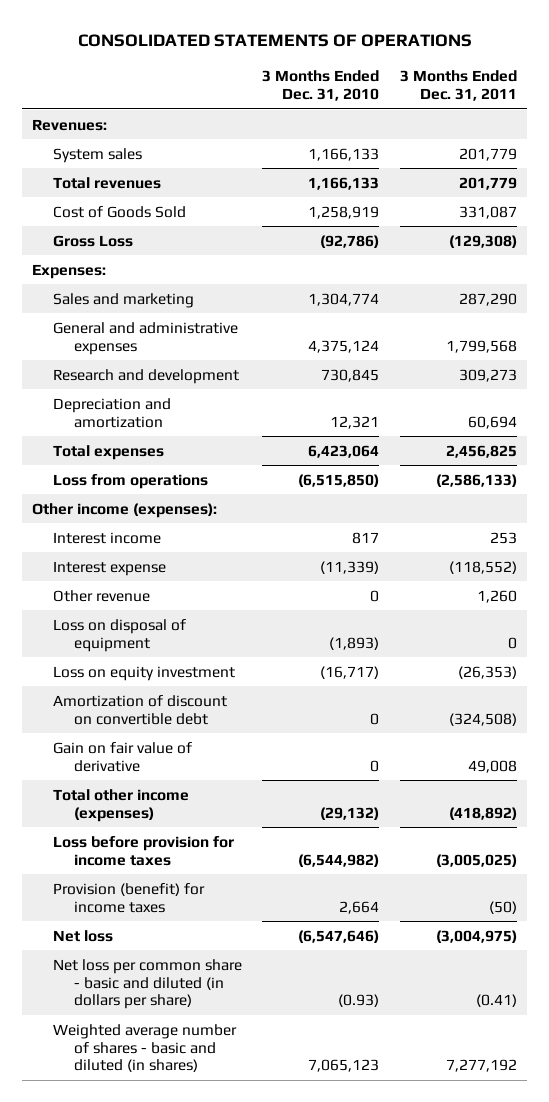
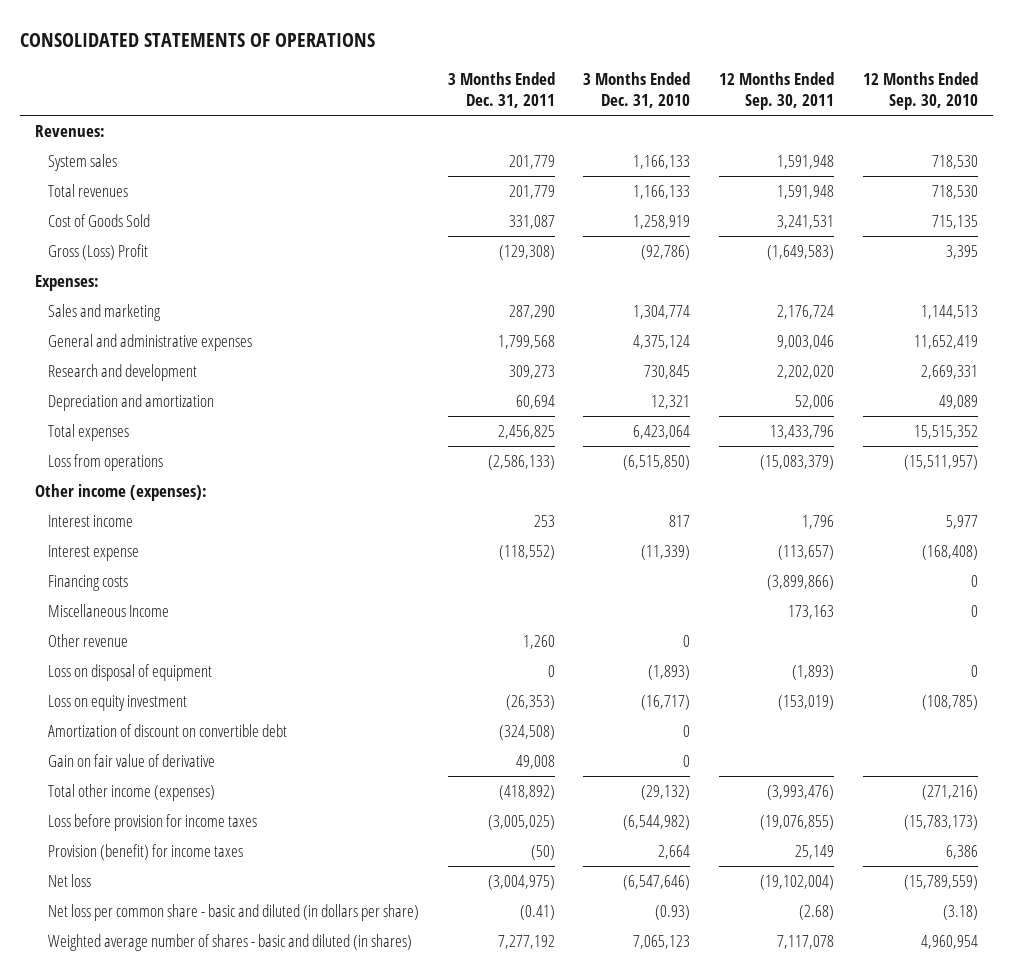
none -> [719,72,835,111] 12 Months Ended Sep. 30, 2011
none -> [863,72,979,111] 12 Months Ended Sep. 30, 2010
[52,234,133,247] Gross Loss -> [47,244,148,261] Gross (Loss) Profit
none -> [47,575,128,592] Financing costs
none -> [47,604,169,618] Miscellaneous Income

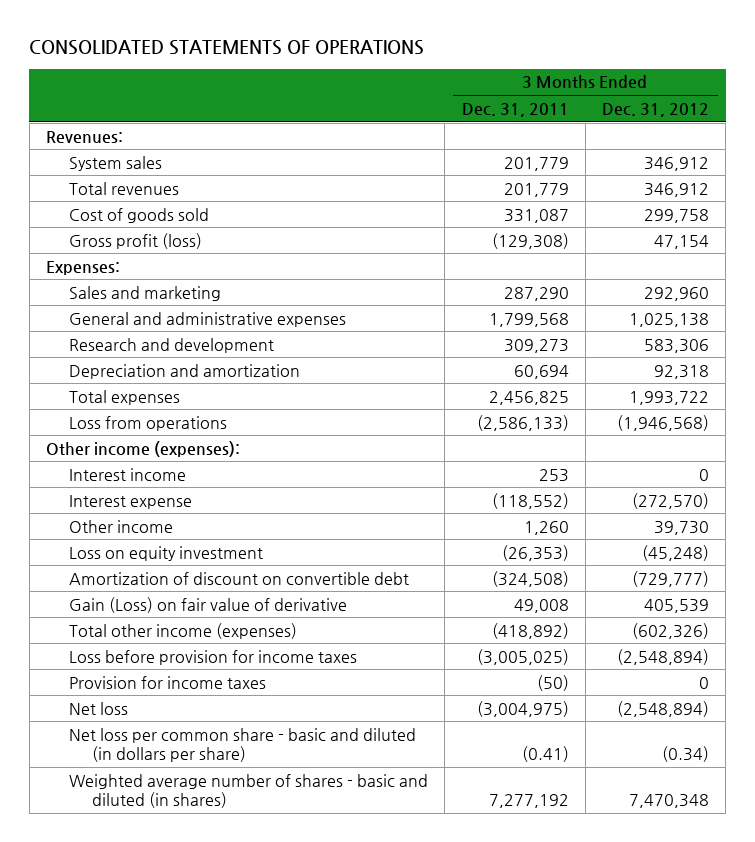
[583,72,691,109] 3 Months Ended Dec. 31, 2010 -> none
[719,72,835,111] 12 Months Ended Sep. 30, 2011 -> none
[863,72,979,111] 12 Months Ended Sep. 30, 2010 -> none
none -> [602,102,710,117] Dec. 31, 2012
[47,214,150,228] Cost of Goods Sold -> [69,207,210,223] Cost of goods sold
[47,244,148,261] Gross (Loss) Profit -> [69,232,203,249] Gross profit (loss)
[47,575,128,592] Financing costs -> none
[47,604,169,618] Miscellaneous Income -> none
[47,664,212,682] Loss on disposal of equipment -> none
[47,634,128,648] Other revenue -> [69,519,174,533] Other income
[47,754,215,768] Gain on fair value of derivative -> [69,596,348,613] Gain (Loss) on fair value of derivative
[47,844,243,861] Provision (benefit) for income taxes -> [69,675,267,689] Provision for income taxes

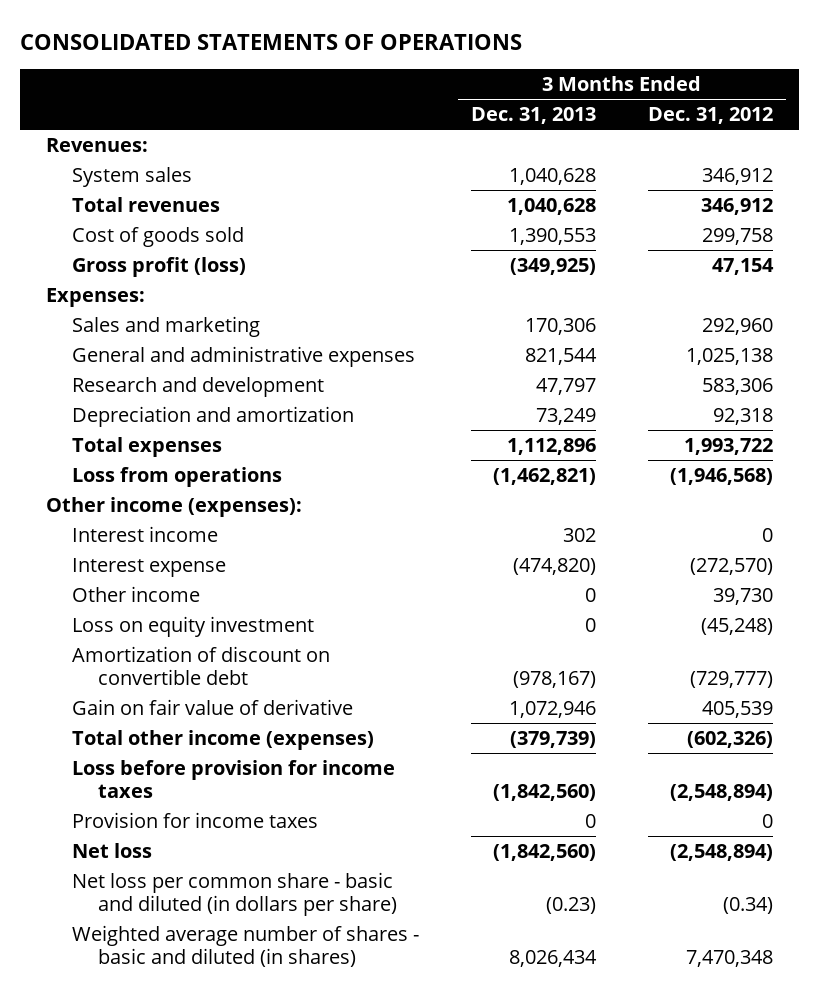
[461,102,569,117] Dec. 31, 2011 -> none
none -> [470,107,596,125] Dec. 31, 2013
[69,596,348,613] Gain (Loss) on fair value of derivative -> [71,699,353,716] Gain on fair value of derivative

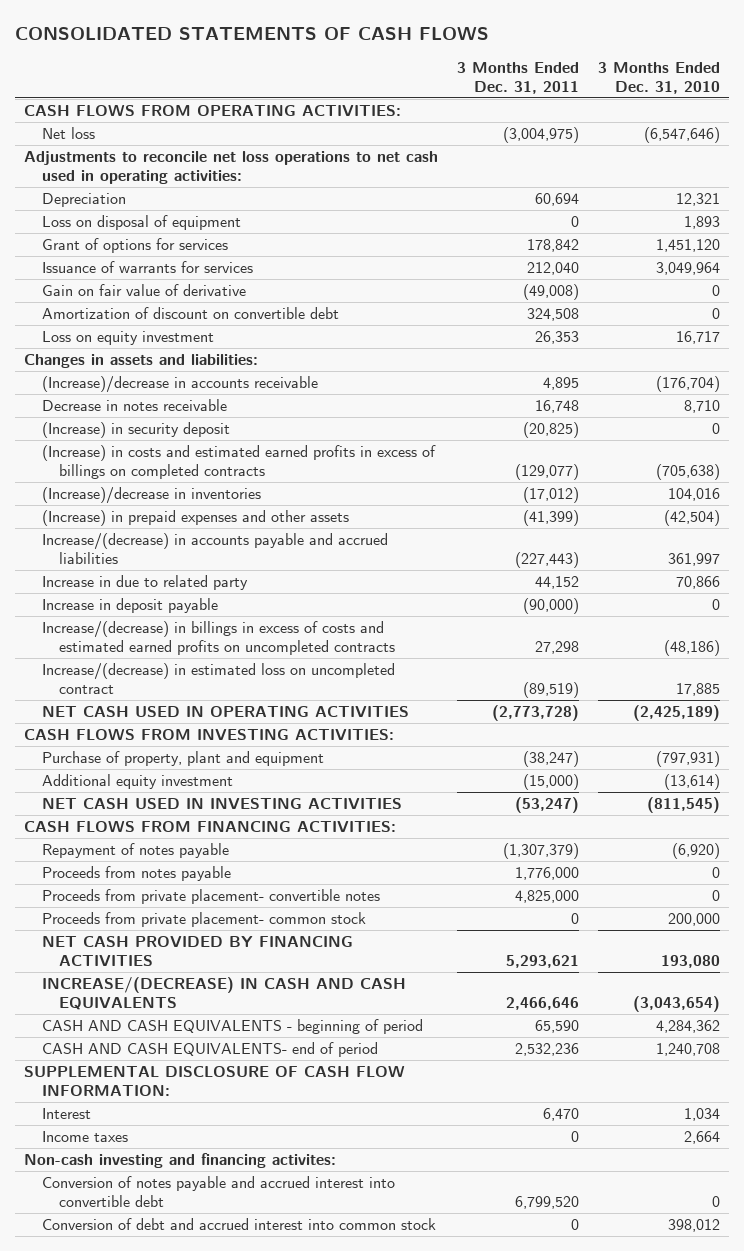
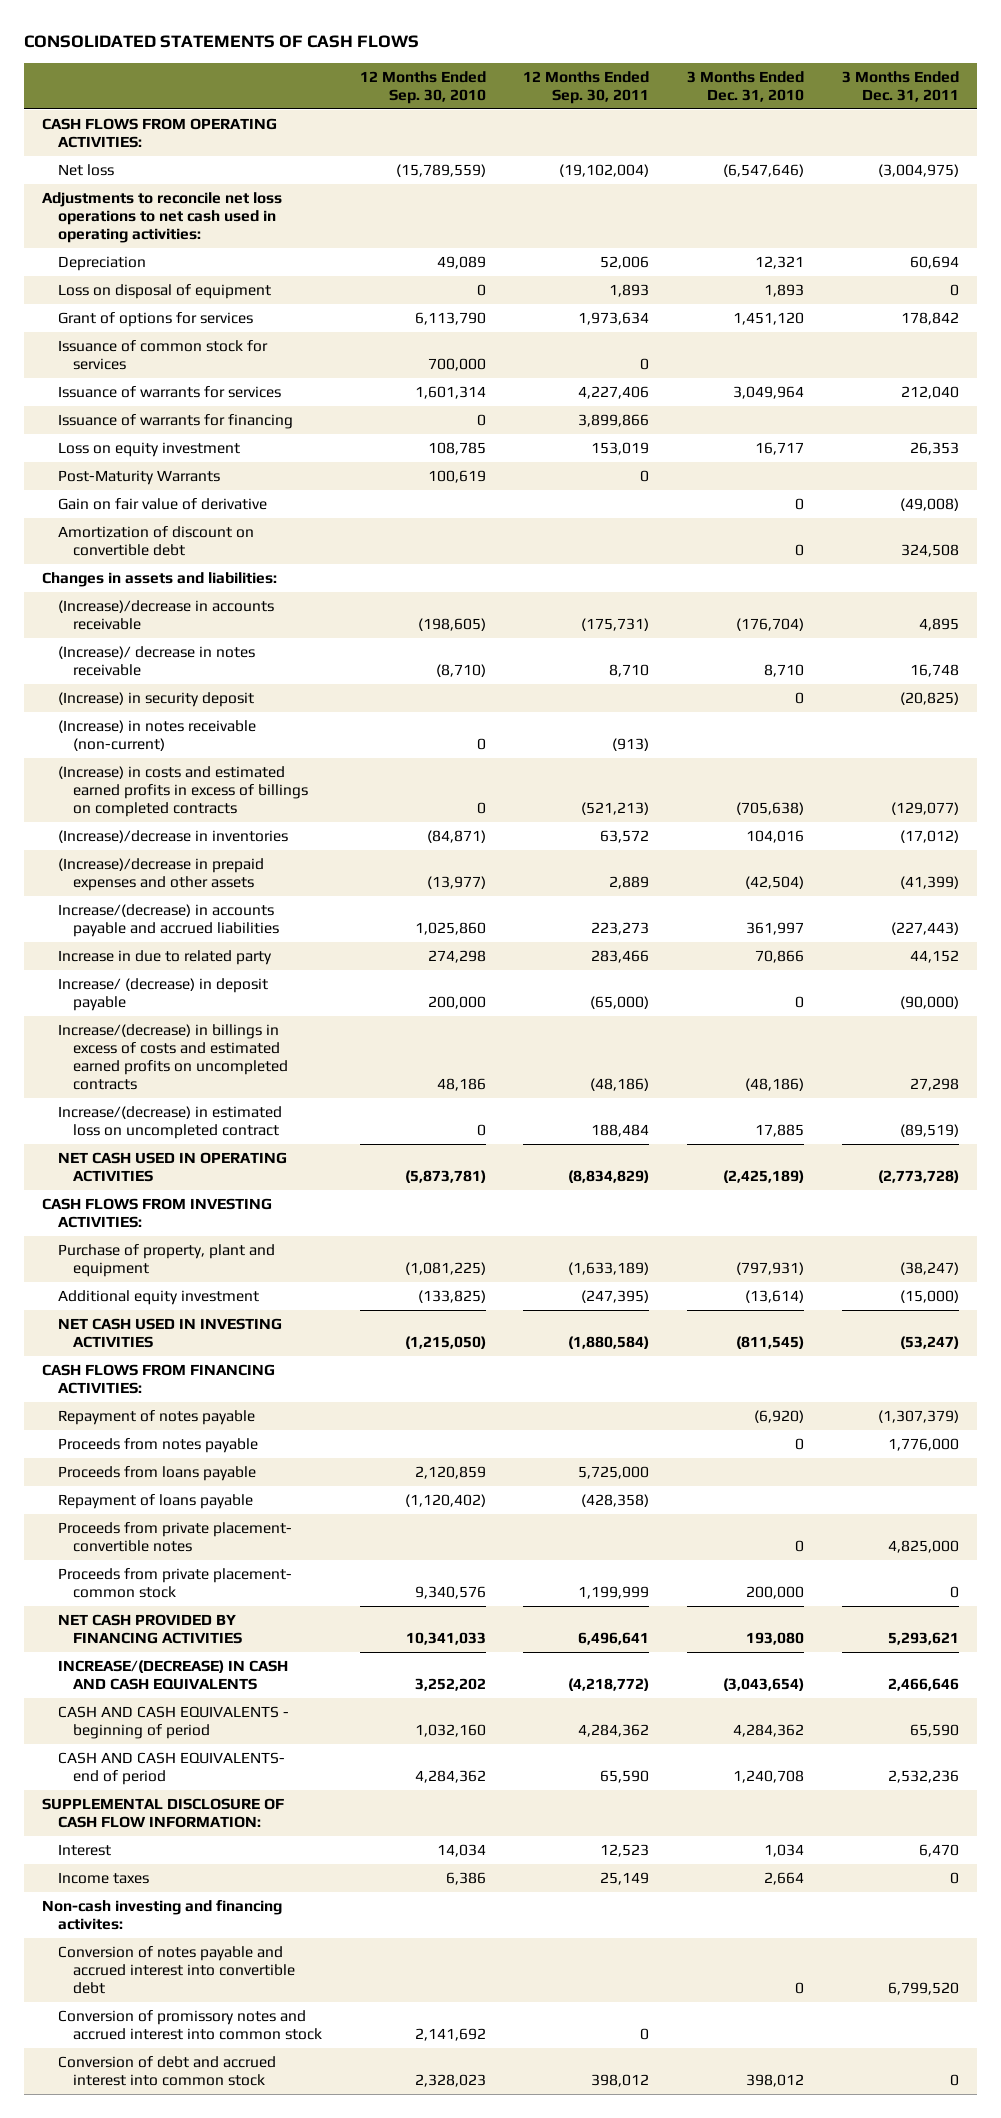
none -> [359,70,486,104] 12 Months Ended Sep. 30, 2010
none -> [523,70,650,104] 12 Months Ended Sep. 30, 2011
none -> [57,339,268,371] Issuance of common stock for services
none -> [57,413,293,429] Issuance of warrants for financing
[41,331,214,346] Loss on equity investment -> [57,441,240,457] Loss on equity investment
none -> [57,469,220,485] Post-Maturity Warrants
[41,399,227,412] Decrease in notes receivable -> [57,645,255,677] (Increase)/ decrease in notes receivable
none -> [57,719,256,752] (Increase) in notes receivable (non-current)
[41,510,349,527] (Increase) in prepaid expenses and other assets -> [57,857,264,892] (Increase)/decrease in prepaid expenses and other assets
[41,598,218,614] Increase in deposit payable -> [57,977,268,1012] Increase/ (decrease) in deposit payable
none -> [57,1465,256,1481] Proceeds from loans payable
none -> [57,1493,253,1509] Repayment of loans payable
none -> [57,2009,323,2041] Conversion of promissory notes and accrued interest into common stock

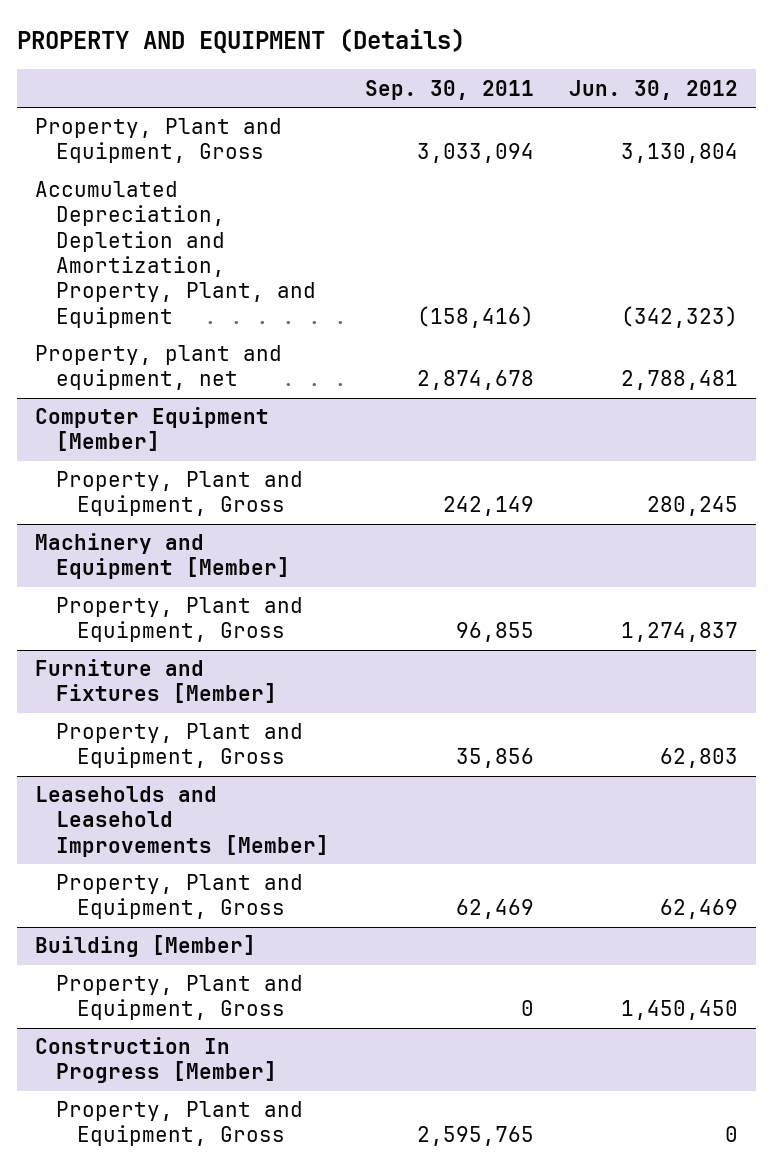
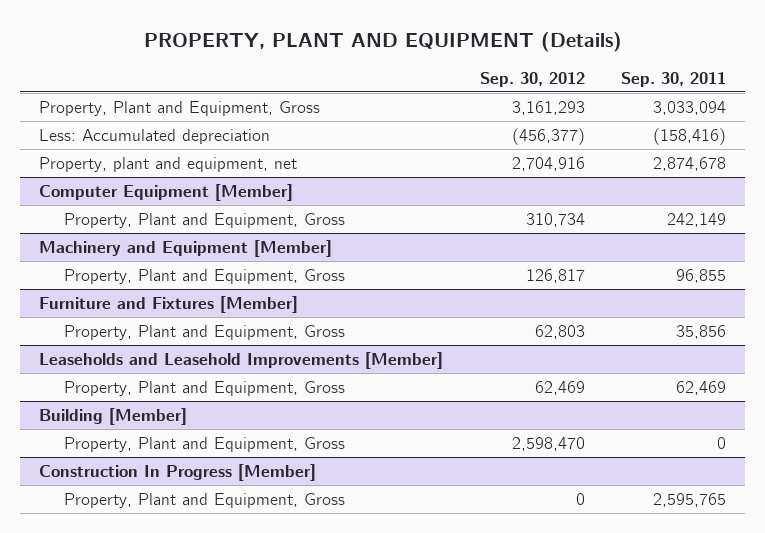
[17,28,466,54] PROPERTY AND EQUIPMENT (Details) -> [143,31,622,52] PROPERTY, PLANT AND EQUIPMENT (Details)
[569,79,739,100] Jun. 30, 2012 -> none
none -> [479,71,585,87] Sep. 30, 2012
[35,181,317,328] Accumulated Depreciation, Depletion and Amortization, Property, Plant, and Equipment -> [38,128,270,144] Less: Accumulated depreciation

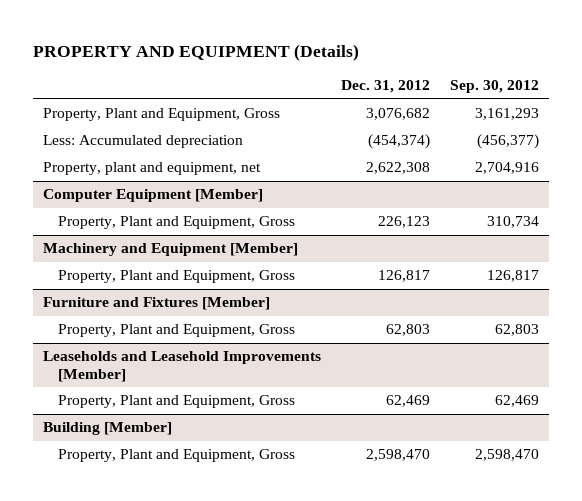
[143,31,622,52] PROPERTY, PLANT AND EQUIPMENT (Details) -> [33,43,360,61] PROPERTY AND EQUIPMENT (Details)
[621,71,727,87] Sep. 30, 2011 -> none
none -> [341,80,431,94] Dec. 31, 2012
[38,463,316,481] Construction In Progress [Member] -> none
[63,492,345,508] Property, Plant and Equipment, Gross -> none

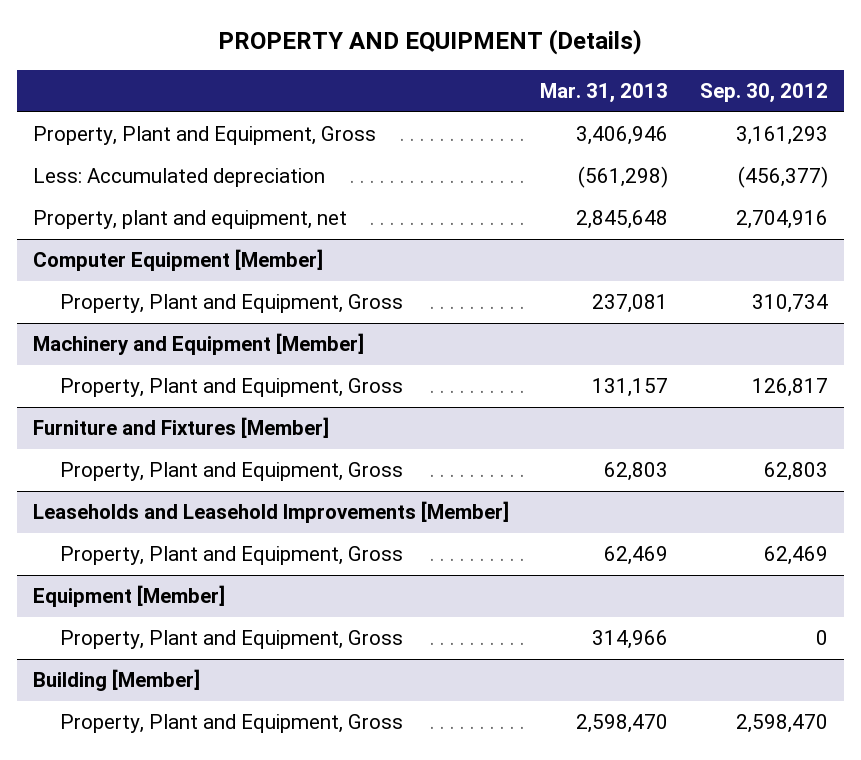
[341,80,431,94] Dec. 31, 2012 -> none
none -> [540,83,669,104] Mar. 31, 2013
none -> [33,585,226,608] Equipment [Member]
none -> [59,630,403,650] Property, Plant and Equipment, Gross

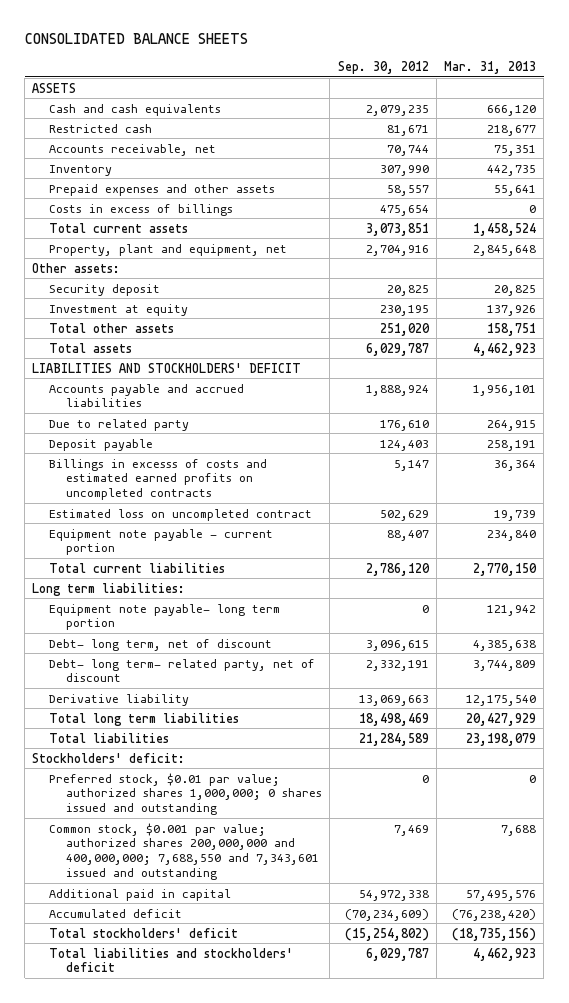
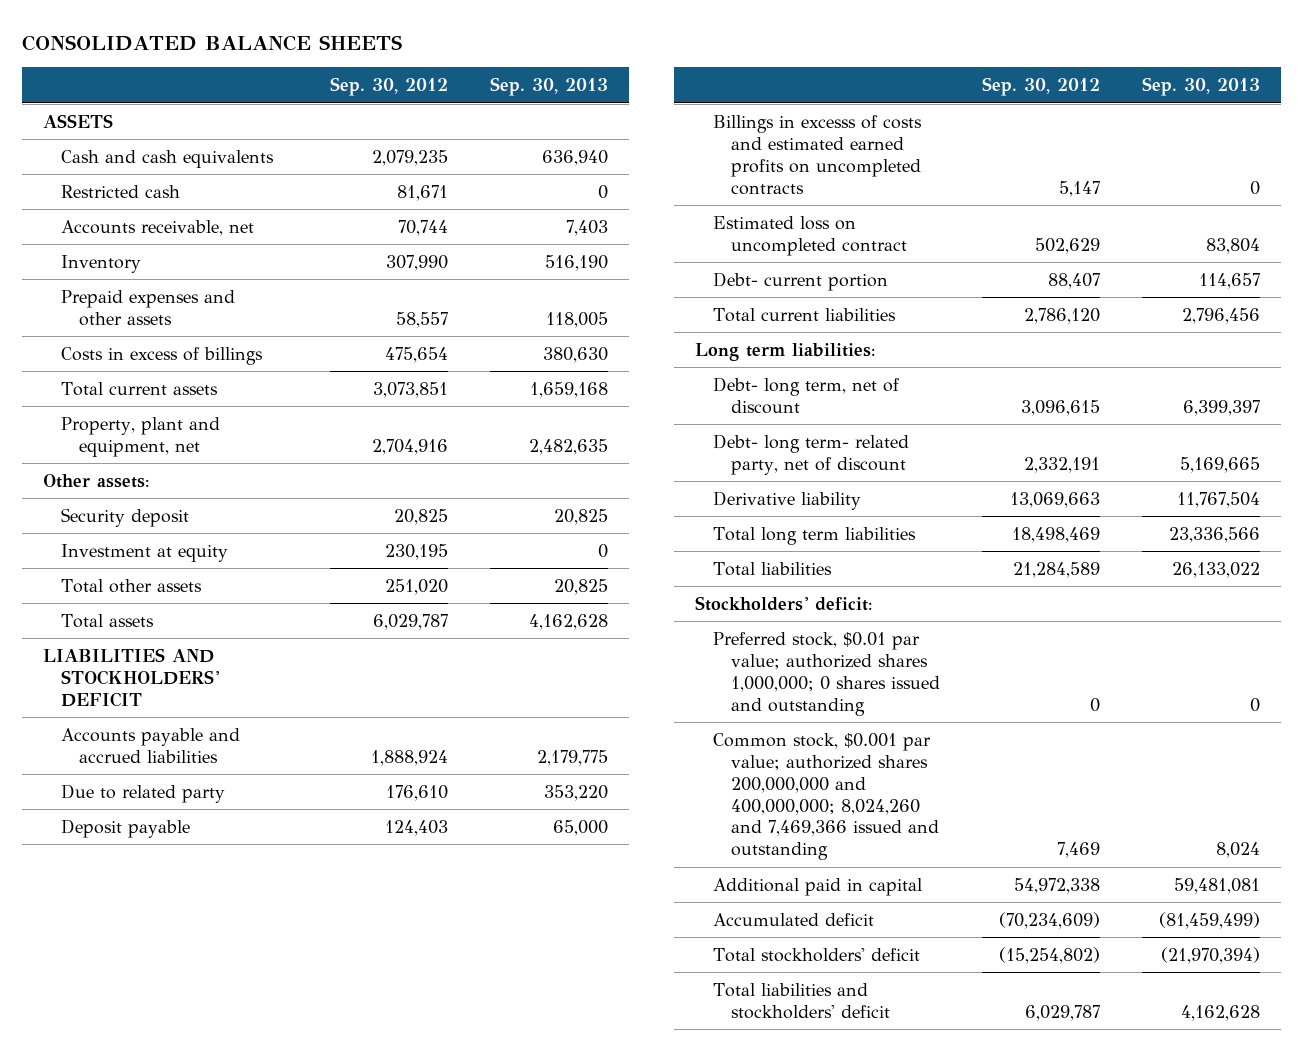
[444,61,537,75] Mar. 31, 2013 -> none
none -> [489,77,608,97] Sep. 30, 2013
[49,528,274,556] Equipment note payable - current portion -> [712,271,888,291] Debt- current portion
[49,603,281,631] Equipment note payable- long term portion -> none
[49,822,319,880] Common stock, $0.001 par value; authorized shares 200,000,000 and 400,000,000; 7,688,550 and 7,343,601 issued and outstanding -> [712,732,939,861] Common stock, $0.001 par value; authorized shares 200,000,000 and 400,000,000; 8,024,260 and 7,469,366 issued and outstanding

